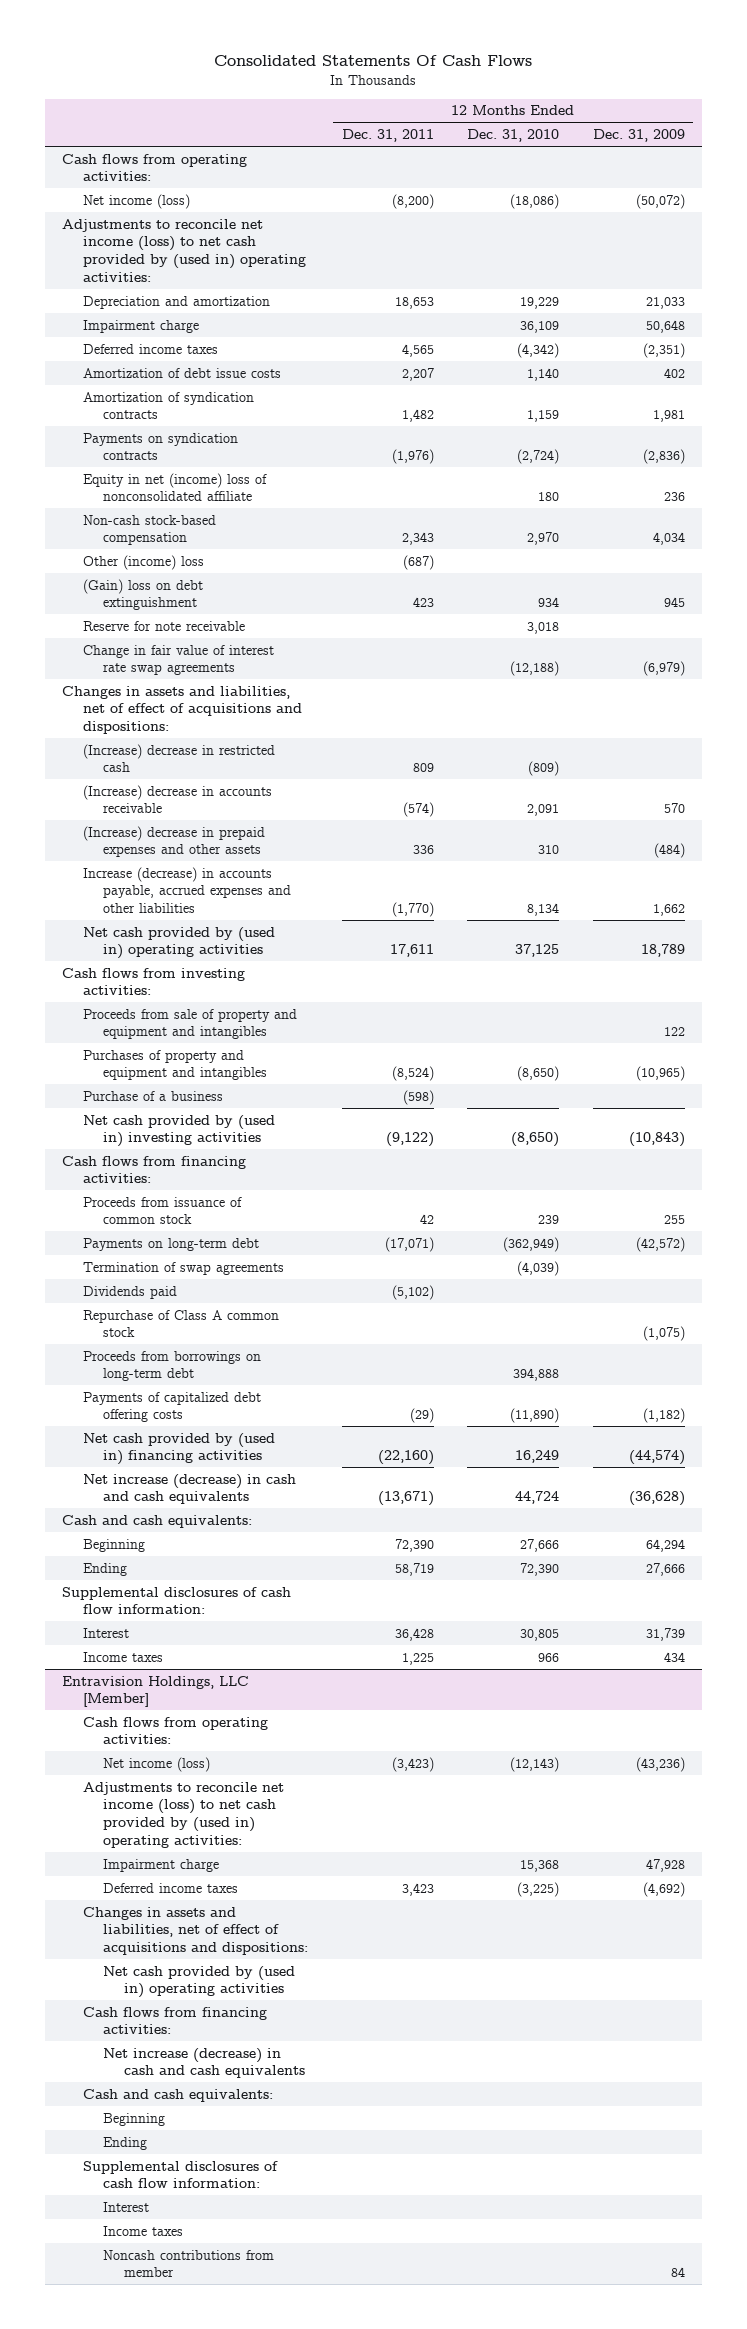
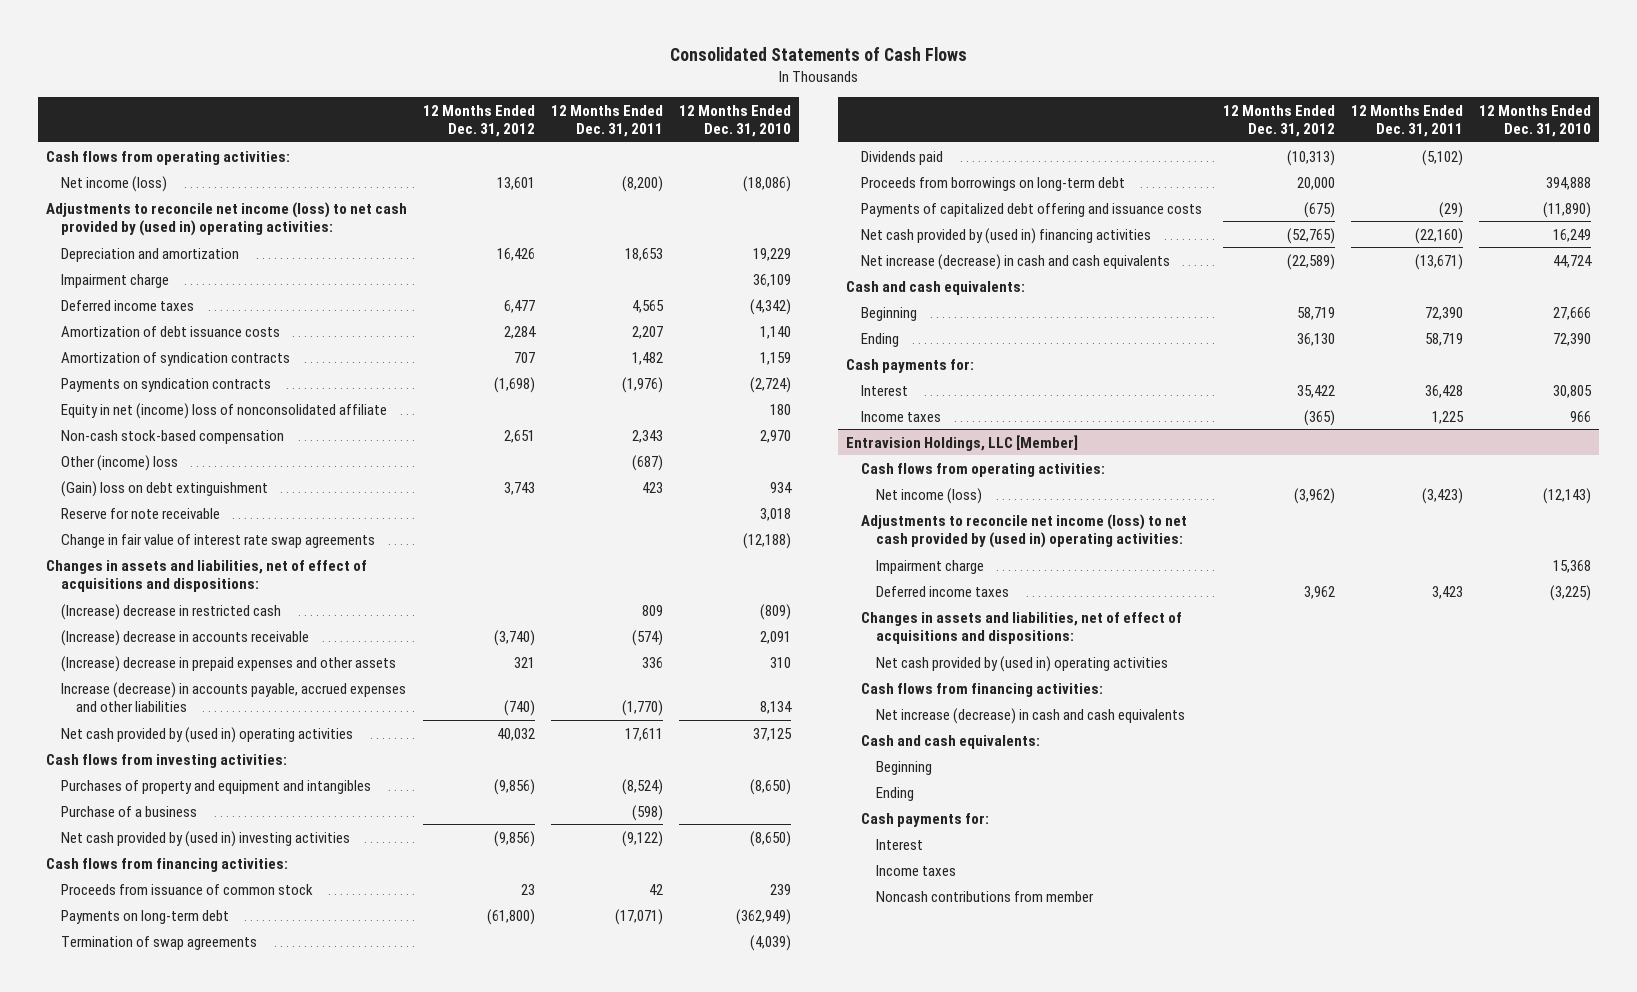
[214,55,533,67] Consolidated Statements Of Cash Flows -> [669,47,967,62] Consolidated Statements of Cash Flows
[592,129,685,143] Dec. 31, 2009 -> none
none -> [423,104,536,137] 12 Months Ended Dec. 31, 2012
[82,367,281,378] Amortization of debt issue costs -> [61,325,281,337] Amortization of debt issuance costs
[82,1008,297,1040] Proceeds from sale of property and equipment and intangibles -> none
[82,1309,279,1338] Repurchase of Class A common stock -> none
[82,1391,261,1423] Payments of capitalized debt offering costs -> [860,202,1202,217] Payments of capitalized debt offering and issuance costs
[61,1586,291,1615] Supplemental disclosures of cash flow information: -> none
none -> [845,358,974,373] Cash payments for:
[82,2160,278,2189] Supplemental disclosures of cash flow information: -> none
none -> [860,812,989,827] Cash payments for:

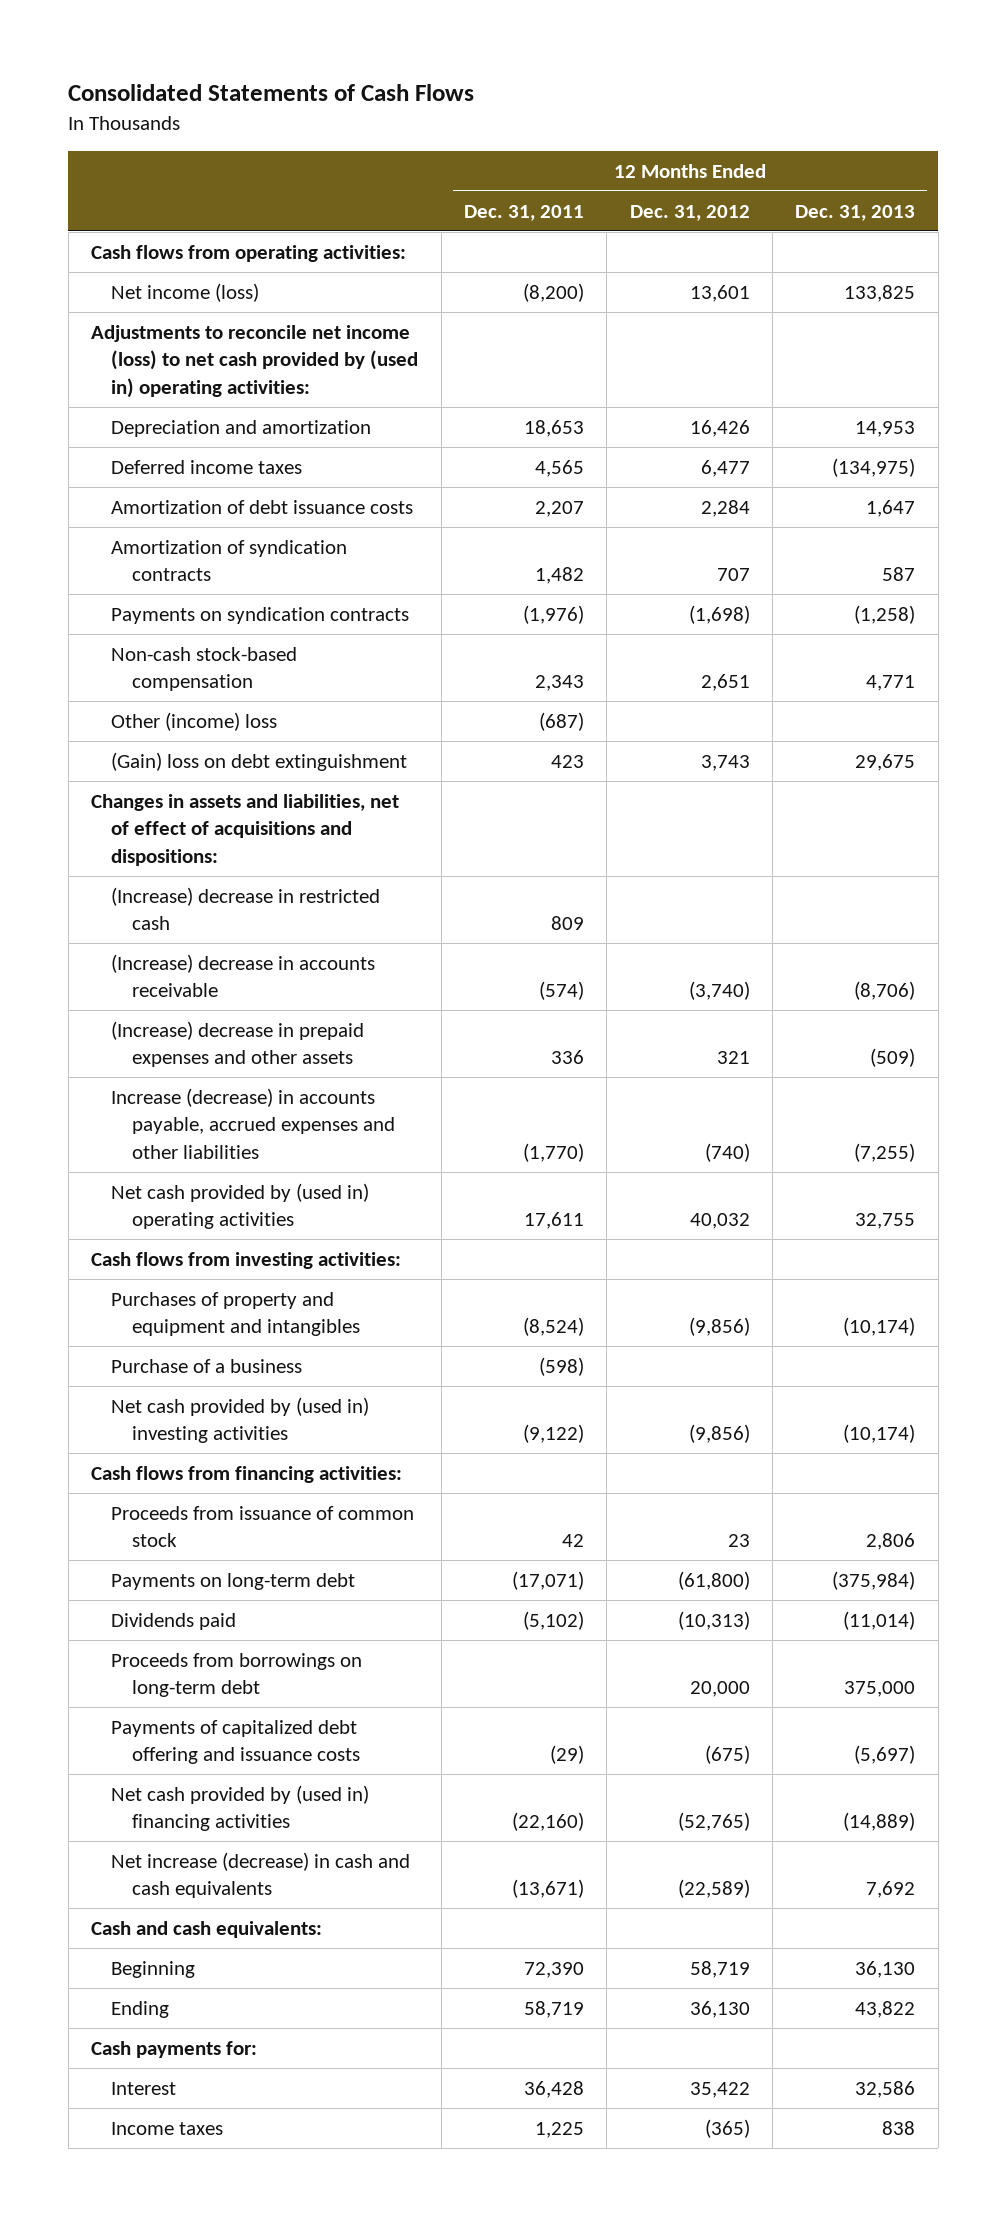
[679,104,792,137] 12 Months Ended Dec. 31, 2010 -> none
none -> [795,204,916,221] Dec. 31, 2013
[61,273,170,288] Impairment charge -> none
[61,402,388,419] Equity in net (income) loss of nonconsolidated affiliate -> none
[61,507,221,519] Reserve for note receivable -> none
[61,533,376,548] Change in fair value of interest rate swap agreements -> none
[61,935,258,950] Termination of swap agreements -> none
[845,434,1078,451] Entravision Holdings, LLC [Member] -> none
[860,462,1105,477] Cash flows from operating activities: -> none
[876,487,983,504] Net income (loss) -> none
[860,513,1187,548] Adjustments to reconcile net income (loss) to net cash provided by (used in) operating activities: -> none
[876,559,985,574] Impairment charge -> none
[876,585,1010,597] Deferred income taxes -> none
[860,611,1182,644] Changes in assets and liabilities, net of effect of acquisitions and dispositions: -> none
[876,655,1169,672] Net cash provided by (used in) operating activities -> none
[860,682,1103,697] Cash flows from financing activities: -> none
[876,707,1186,724] Net increase (decrease) in cash and cash equivalents -> none
[860,734,1040,749] Cash and cash equivalents: -> none
[876,760,933,775] Beginning -> none
[876,786,915,801] Ending -> none
[860,812,989,827] Cash payments for: -> none
[876,838,924,850] Interest -> none
[876,864,957,876] Income taxes -> none
[876,890,1095,902] Noncash contributions from member -> none

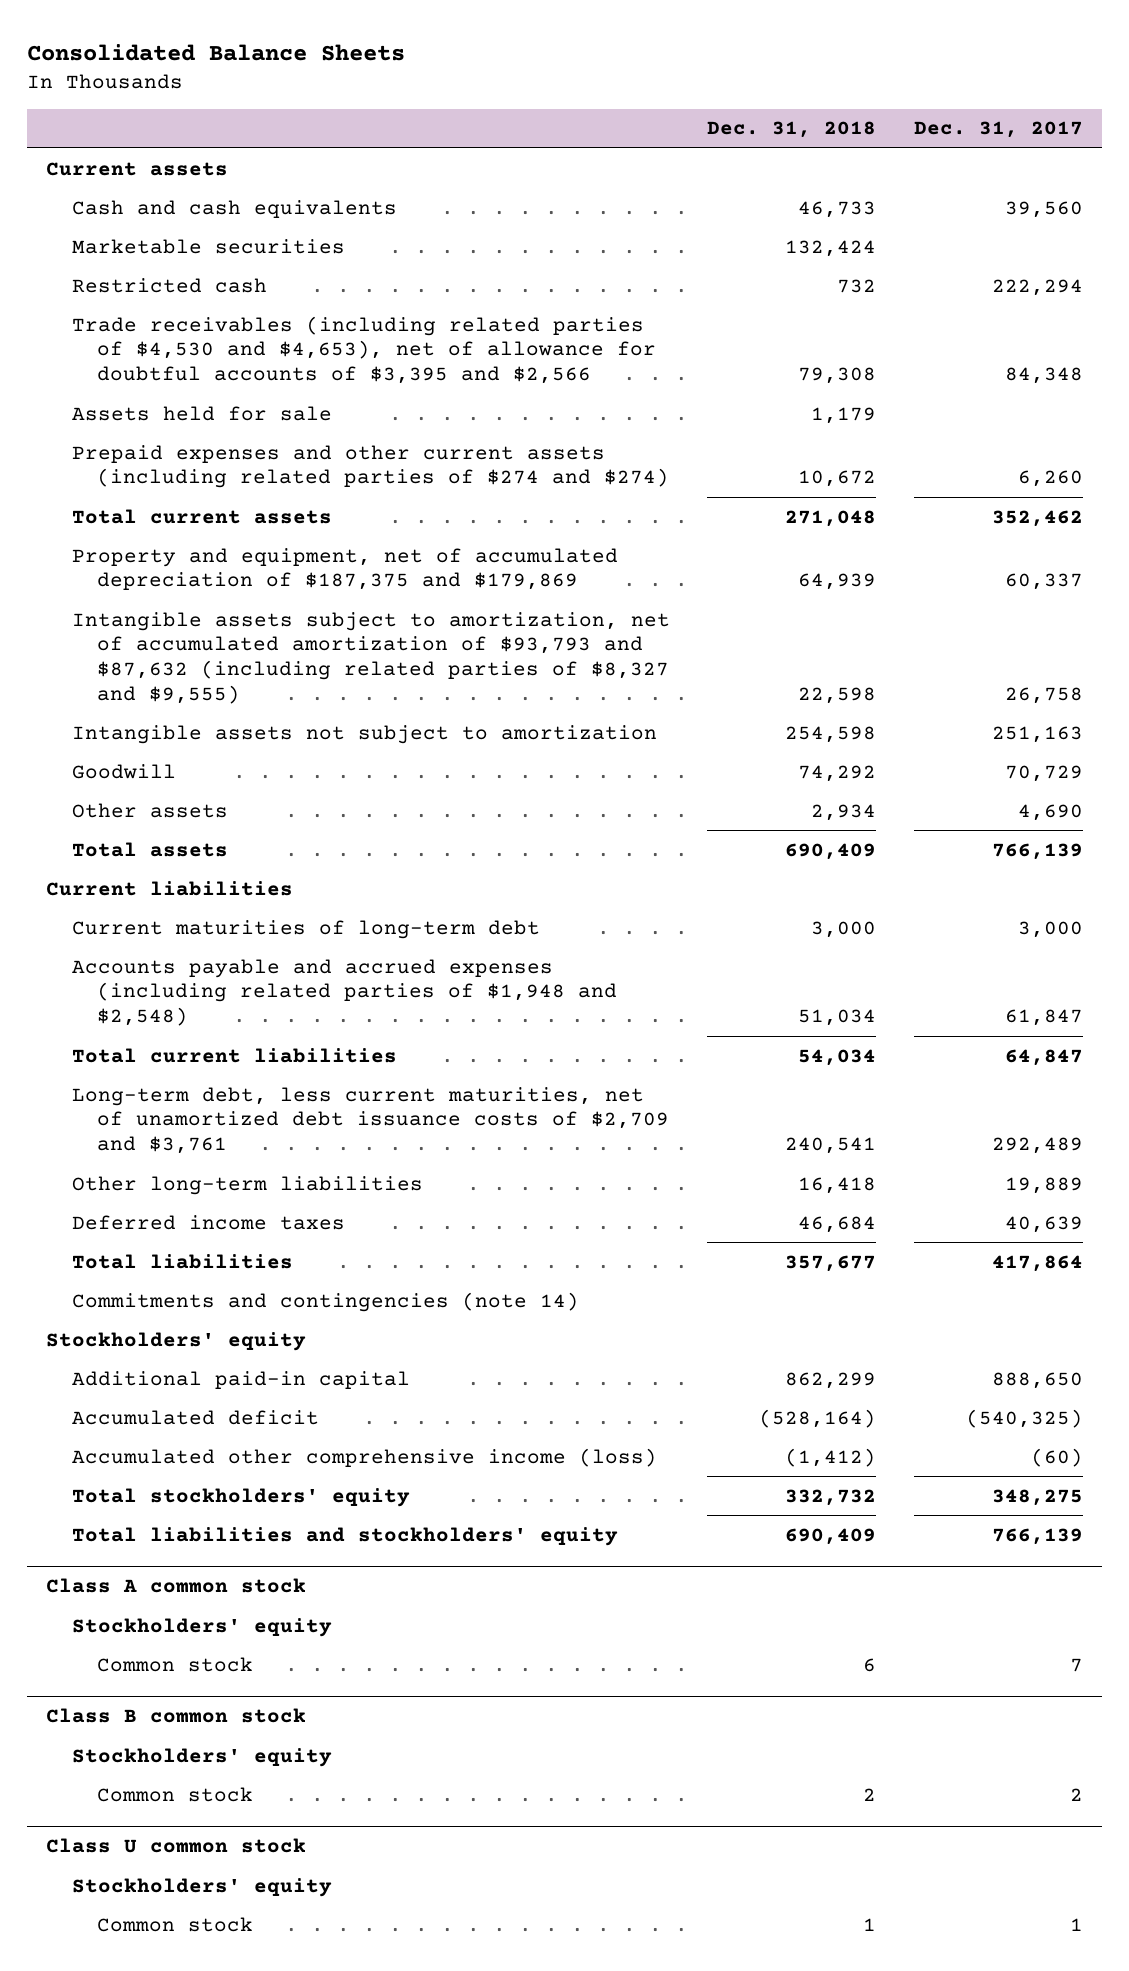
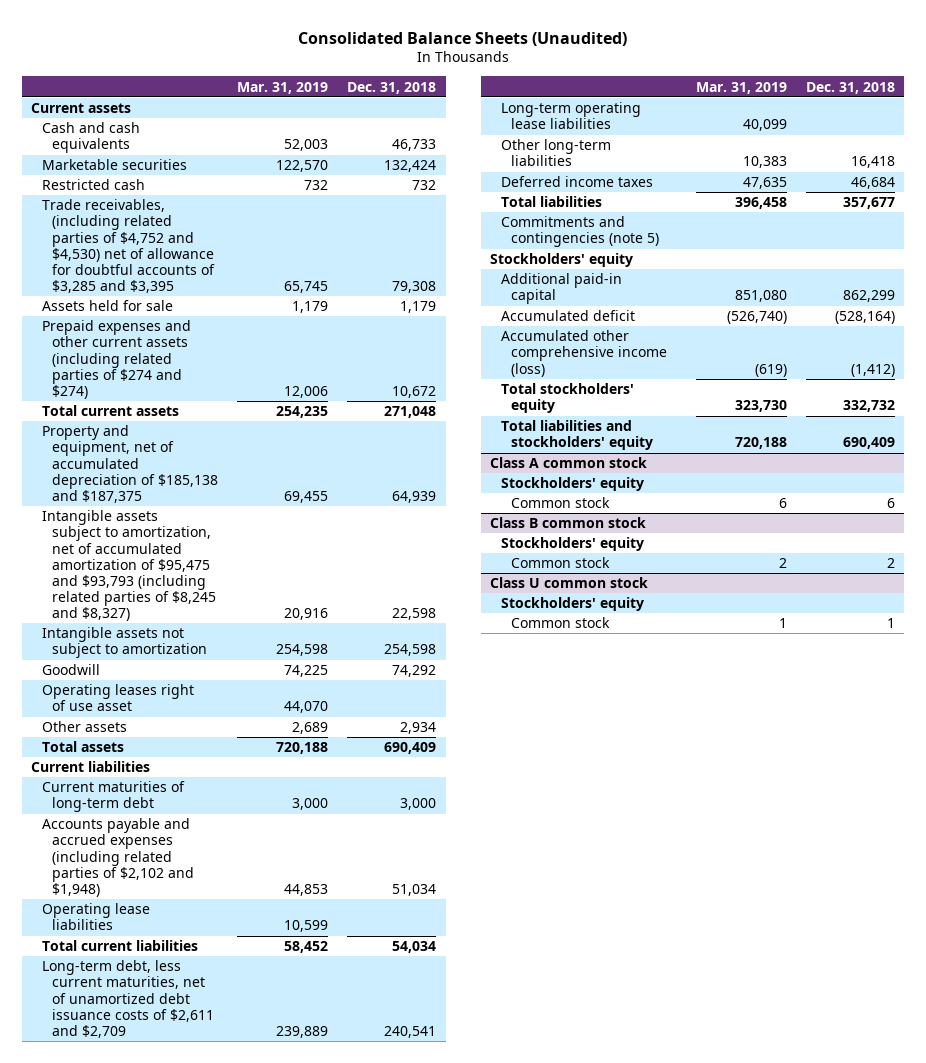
[27,43,406,61] Consolidated Balance Sheets -> [298,31,628,46] Consolidated Balance Sheets (Unaudited)
[914,121,1084,139] Dec. 31, 2017 -> none
none -> [237,81,329,94] Mar. 31, 2019
[71,315,657,385] Trade receivables (including related parties of $4,530 and $4,653), net of allowance for doubtful accounts of $3,395 and $2,566 -> [41,199,216,294] Trade receivables, (including related parties of $4,752 and $4,530) net of allowance for doubtful accounts of $3,285 and $3,395
[71,547,618,591] Property and equipment, net of accumulated depreciation of $187,375 and $179,869 -> [41,425,219,503] Property and equipment, net of accumulated depreciation of $185,138 and $187,375
[71,611,670,704] Intangible assets subject to amortization, net of accumulated amortization of $93,793 and $87,632 (including related parties of $8,327 and $9,555) -> [41,510,217,622] Intangible assets subject to amortization, net of accumulated amortization of $95,475 and $93,793 (including related parties of $8,245 and $8,327)
none -> [41,684,194,712] Operating leases right of use asset
[71,958,618,1027] Accounts payable and accrued expenses (including related parties of $1,948 and $2,548) -> [41,818,195,897] Accounts payable and accrued expenses (including related parties of $2,102 and $1,948)
none -> [41,903,150,931] Operating lease liabilities
[71,1086,670,1155] Long-term debt, less current maturities, net of unamortized debt issuance costs of $2,709 and $3,761 -> [41,960,215,1038] Long-term debt, less current maturities, net of unamortized debt issuance costs of $2,611 and $2,709
none -> [500,102,641,130] Long-term operating lease liabilities
[71,1291,579,1312] Commitments and contingencies (note 14) -> [500,216,659,248] Commitments and contingencies (note 5)

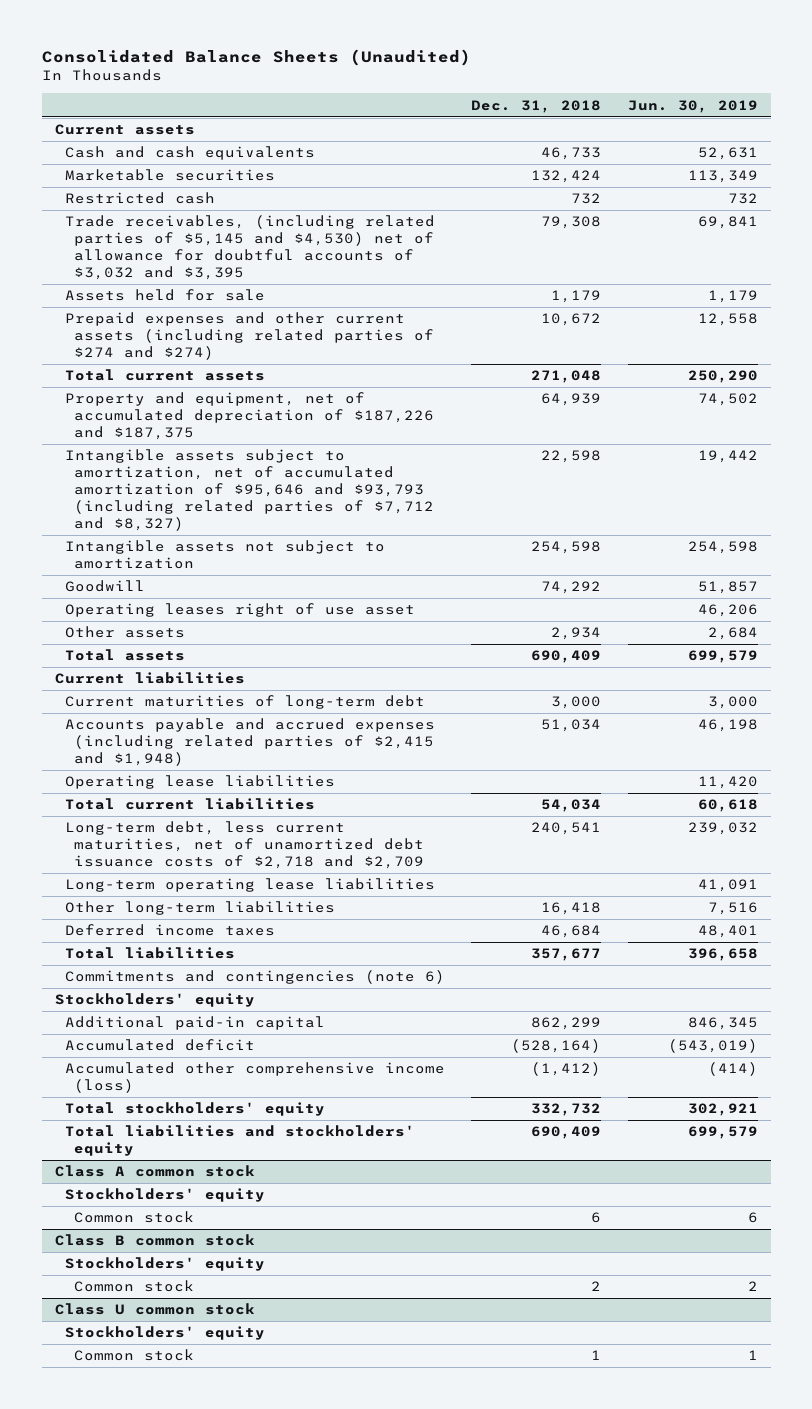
[237,81,329,94] Mar. 31, 2019 -> none
none -> [627,99,758,113] Jun. 30, 2019
[41,199,216,294] Trade receivables, (including related parties of $4,752 and $4,530) net of allowance for doubtful accounts of $3,285 and $3,395 -> [64,215,435,280] Trade receivables, (including related parties of $5,145 and $4,530) net of allowance for doubtful accounts of $3,032 and $3,395
[41,425,219,503] Property and equipment, net of accumulated depreciation of $185,138 and $187,375 -> [64,392,435,441] Property and equipment, net of accumulated depreciation of $187,226 and $187,375
[41,510,217,622] Intangible assets subject to amortization, net of accumulated amortization of $95,475 and $93,793 (including related parties of $8,245 and $8,327) -> [64,449,435,531] Intangible assets subject to amortization, net of accumulated amortization of $95,646 and $93,793 (including related parties of $7,712 and $8,327)
[41,818,195,897] Accounts payable and accrued expenses (including related parties of $2,102 and $1,948) -> [64,718,435,767] Accounts payable and accrued expenses (including related parties of $2,415 and $1,948)
[41,960,215,1038] Long-term debt, less current maturities, net of unamortized debt issuance costs of $2,611 and $2,709 -> [64,821,425,870] Long-term debt, less current maturities, net of unamortized debt issuance costs of $2,718 and $2,709
[500,216,659,248] Commitments and contingencies (note 5) -> [64,970,445,985] Commitments and contingencies (note 6)

